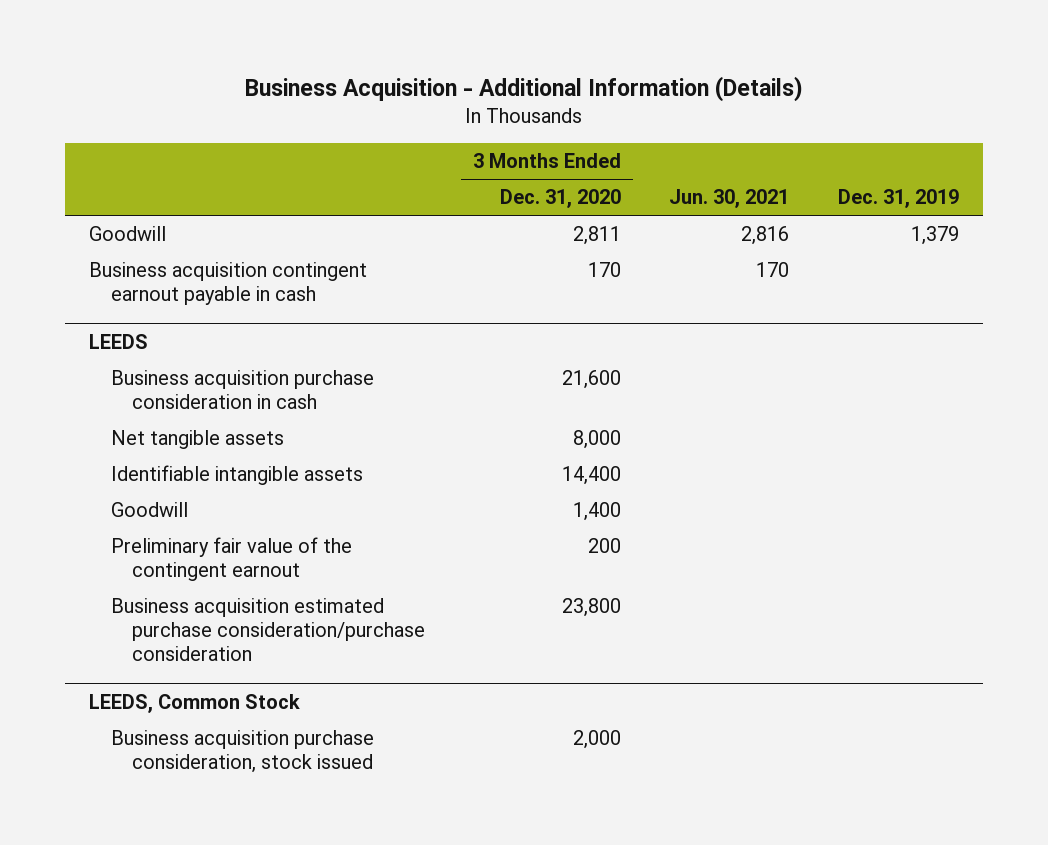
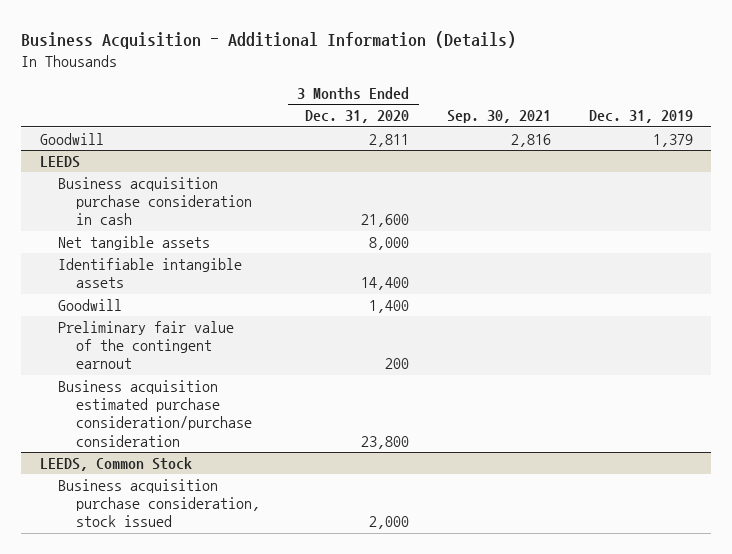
[669,189,790,209] Jun. 30, 2021 -> none
none -> [446,110,551,124] Sep. 30, 2021
[89,262,368,306] Business acquisition contingent earnout payable in cash -> none

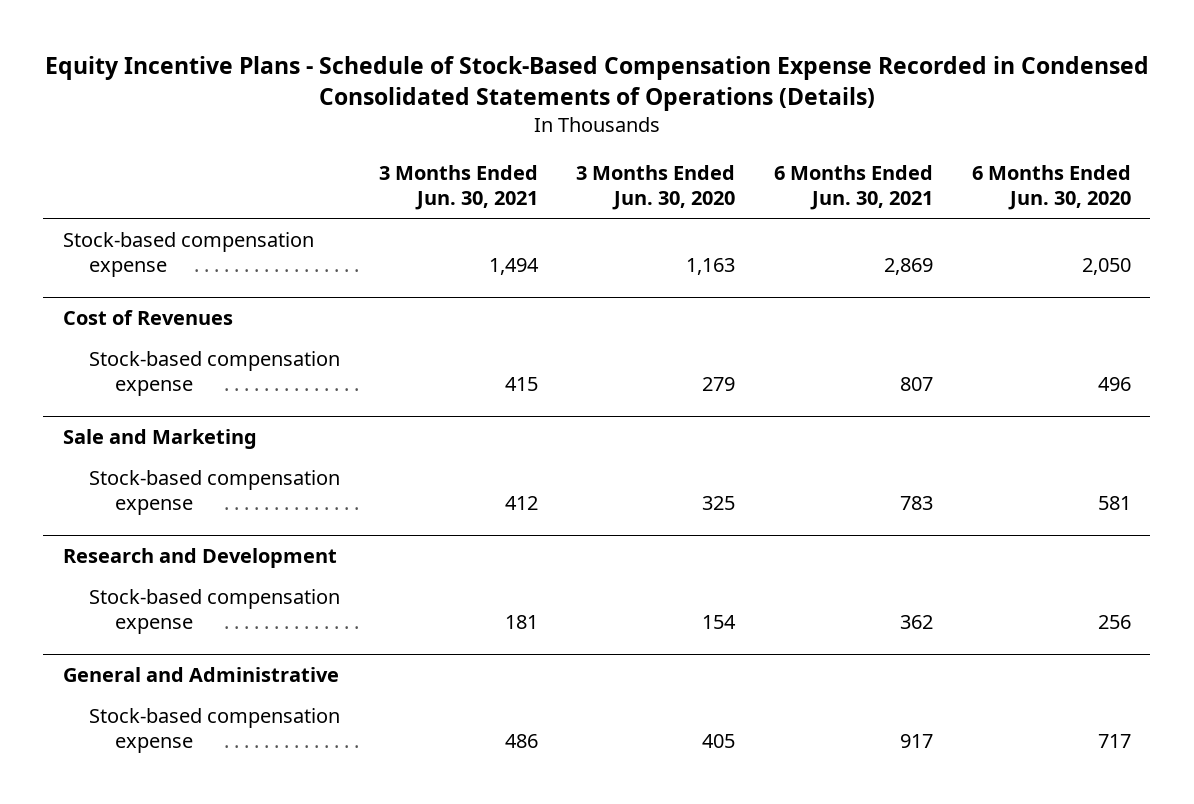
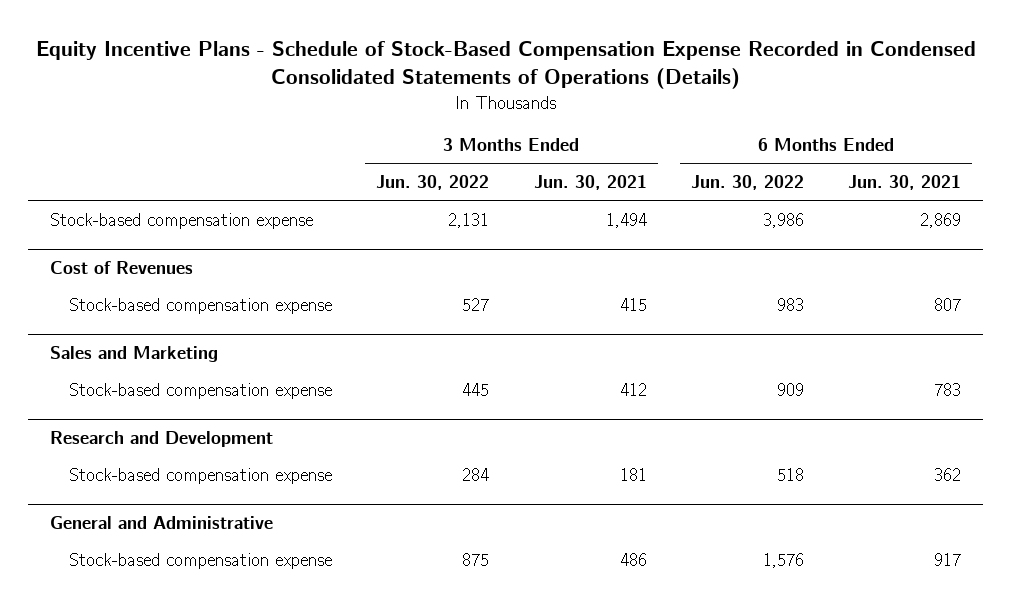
[576,164,736,210] 3 Months Ended Jun. 30, 2020 -> none
[971,164,1131,210] 6 Months Ended Jun. 30, 2020 -> none
none -> [376,175,490,191] Jun. 30, 2022
none -> [690,175,804,191] Jun. 30, 2022
[62,429,257,450] Sale and Marketing -> [50,345,219,362] Sales and Marketing

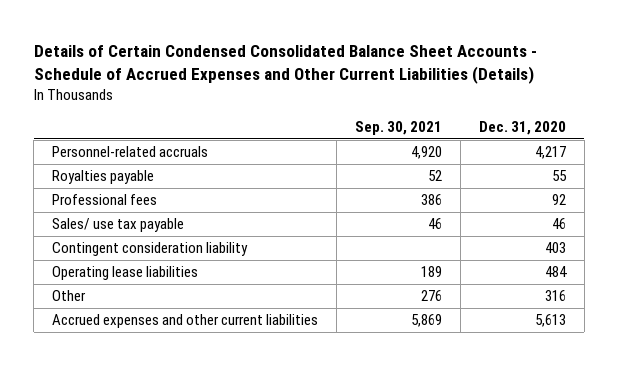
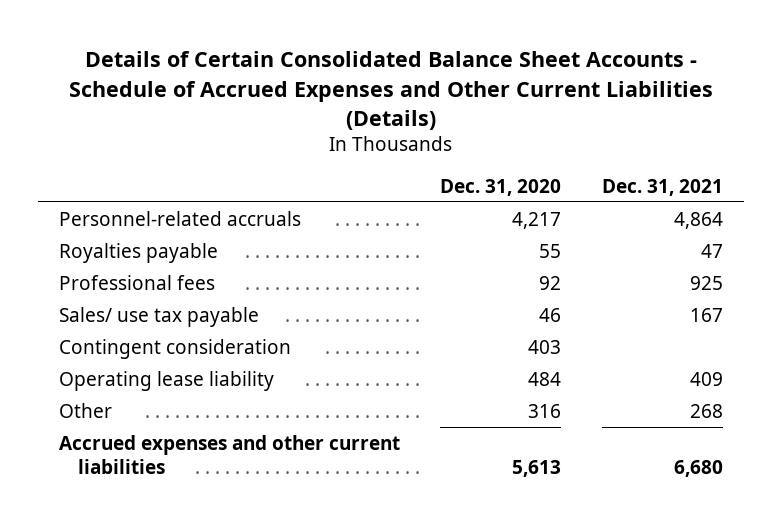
[33,44,537,84] Details of Certain Condensed Consolidated Balance Sheet Accounts - Schedule of Accrued Expenses and Other Current Liabilities (Details) -> [68,51,713,130] Details of Certain Consolidated Balance Sheet Accounts - Schedule of Accrued Expenses and Other Current Liabilities (Details)
[355,120,443,135] Sep. 30, 2021 -> none
none -> [602,178,724,196] Dec. 31, 2021
[52,242,249,257] Contingent consideration liability -> [58,338,291,359] Contingent consideration
[52,266,199,281] Operating lease liabilities -> [58,370,274,391] Operating lease liability

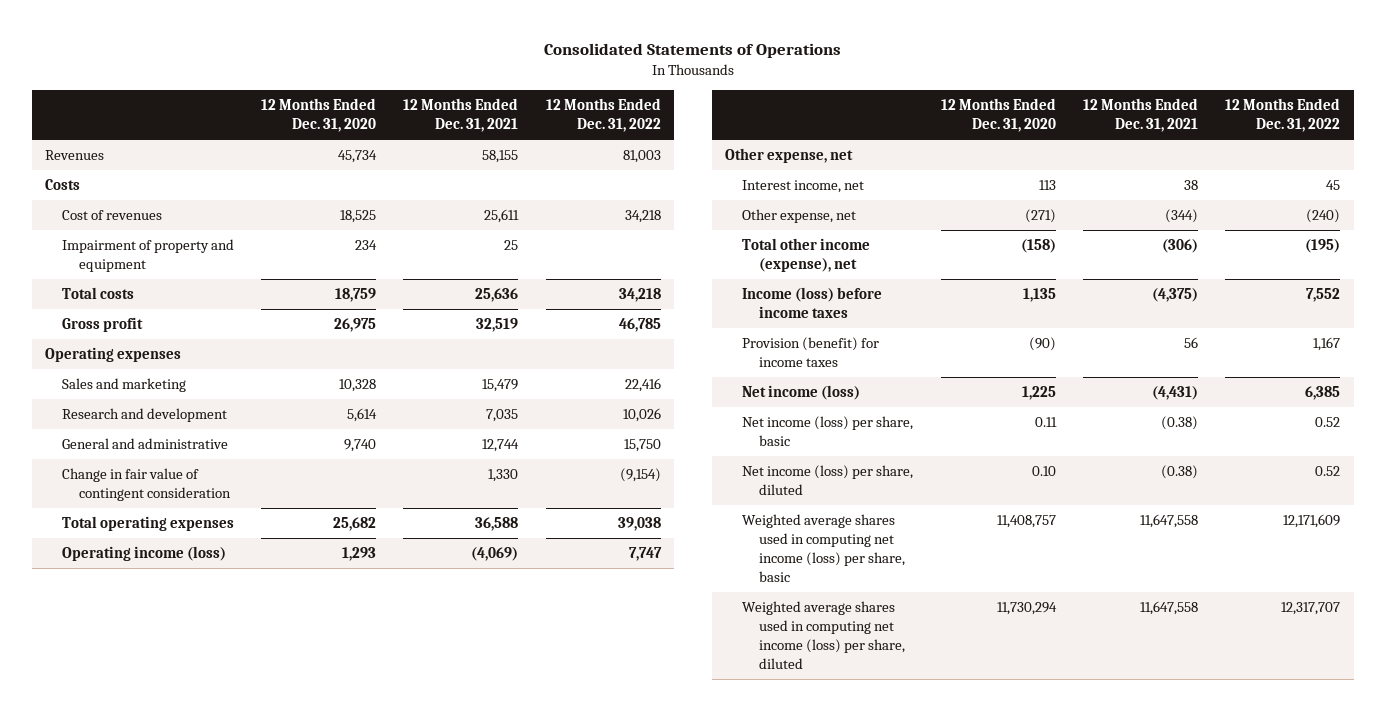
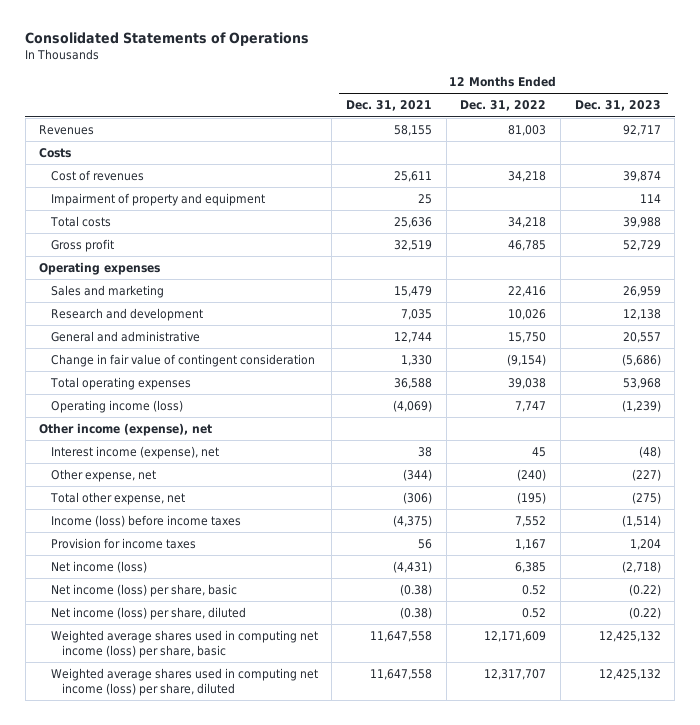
[261,98,377,133] 12 Months Ended Dec. 31, 2020 -> none
none -> [574,100,661,112] Dec. 31, 2023
[725,148,854,164] Other expense, net -> [39,422,213,436] Other income (expense), net
[742,180,865,194] Interest income, net -> [50,445,219,459] Interest income (expense), net
[742,238,871,273] Total other income (expense), net -> [49,491,185,505] Total other expense, net
[742,337,880,368] Provision (benefit) for income taxes -> [50,537,196,549] Provision for income taxes

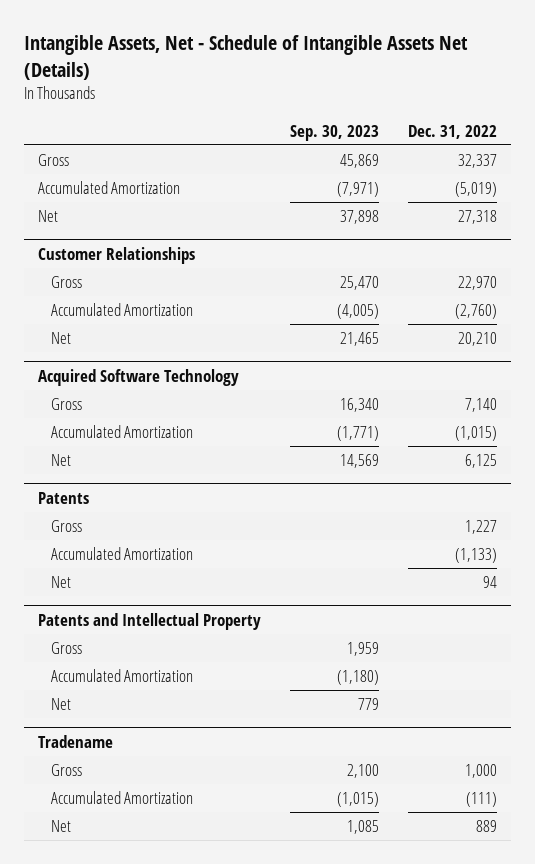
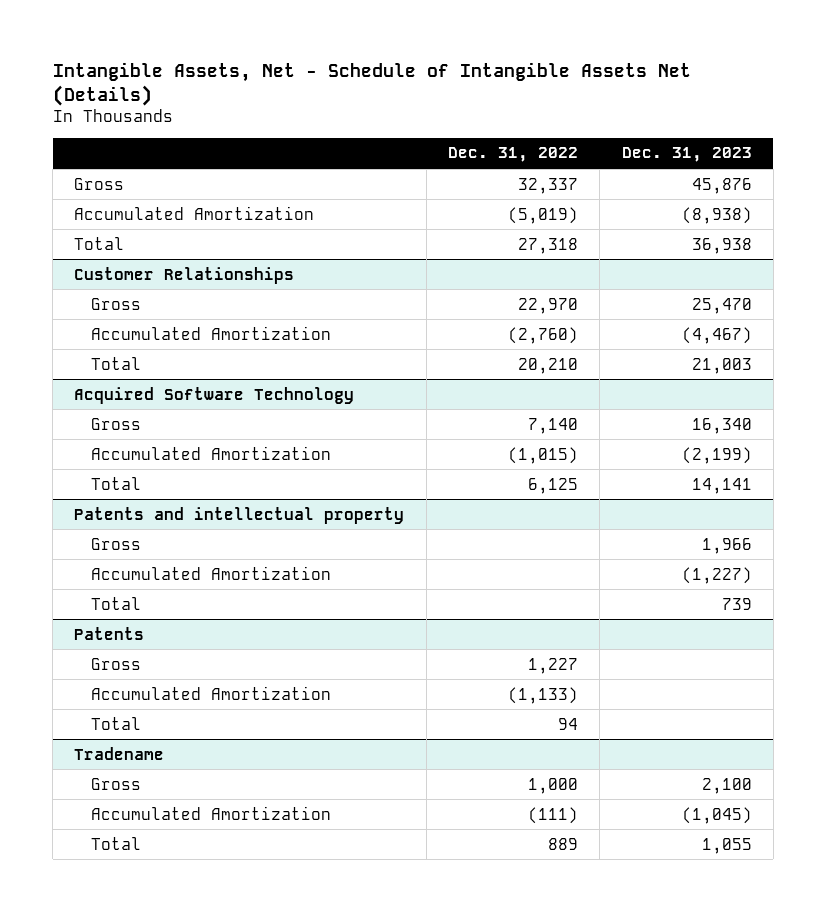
[289,124,379,141] Sep. 30, 2023 -> none
none -> [621,147,752,163] Dec. 31, 2023
[38,210,59,223] Net -> [74,236,125,250] Total
[50,332,71,345] Net -> [90,356,141,370] Total
[50,454,71,467] Net -> [90,476,141,490] Total
none -> [74,506,405,524] Patents and intellectual property
none -> [90,537,141,550] Gross
none -> [90,565,331,580] Accumulated Amortization
none -> [90,596,141,610] Total
[38,613,262,631] Patents and Intellectual Property -> none
[50,642,82,655] Gross -> none
[50,669,193,683] Accumulated Amortization -> none
[50,698,71,711] Net -> none
[50,576,71,589] Net -> [90,716,141,730] Total
[50,820,71,833] Net -> [90,836,141,850] Total

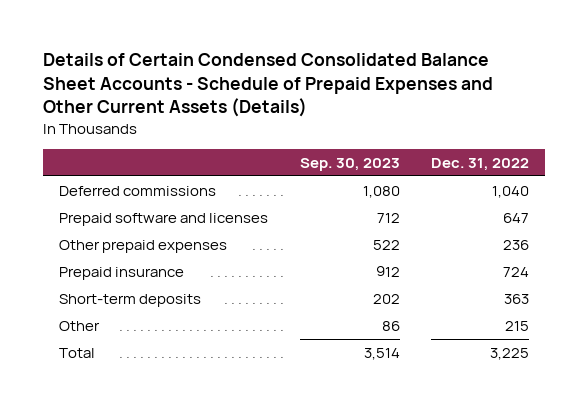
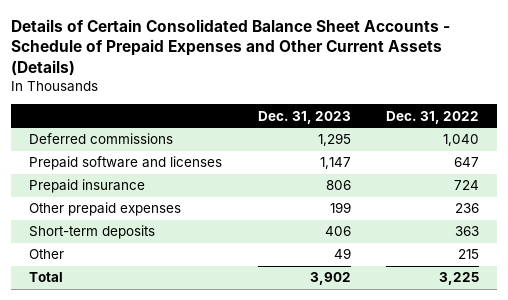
[42,53,493,118] Details of Certain Condensed Consolidated Balance Sheet Accounts - Schedule of Prepaid Expenses and Other Current Assets (Details) -> [11,18,451,76] Details of Certain Consolidated Balance Sheet Accounts - Schedule of Prepaid Expenses and Other Current Assets (Details)
[299,157,400,171] Sep. 30, 2023 -> none
none -> [257,110,351,124] Dec. 31, 2023
[58,239,227,253] Other prepaid expenses -> [28,202,181,217] Other prepaid expenses

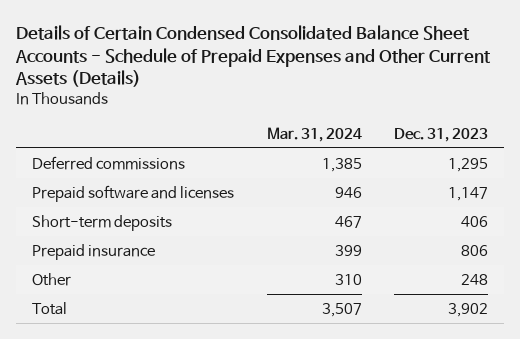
[11,18,451,76] Details of Certain Consolidated Balance Sheet Accounts - Schedule of Prepaid Expenses and Other Current Assets (Details) -> [15,24,492,88] Details of Certain Condensed Consolidated Balance Sheet Accounts - Schedule of Prepaid Expenses and Other Current Assets (Details)
[386,110,480,124] Dec. 31, 2022 -> none
none -> [266,126,362,142] Mar. 31, 2024
[28,202,181,217] Other prepaid expenses -> none
[28,179,145,194] Prepaid insurance -> [32,243,156,260] Prepaid insurance
[333,248,351,260] 49 -> [461,273,489,285] 248

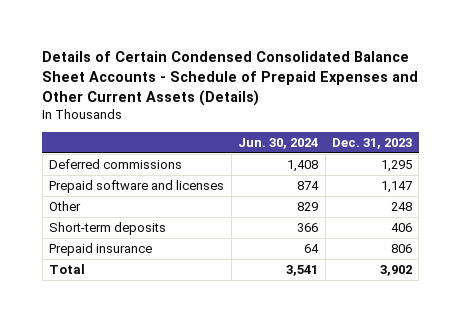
[266,126,362,142] Mar. 31, 2024 -> none
none -> [238,137,319,149] Jun. 30, 2024
[32,272,72,286] Other -> [49,200,82,211] Other

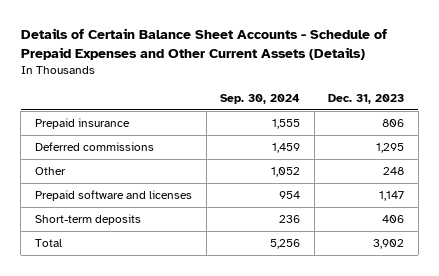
[42,51,419,106] Details of Certain Condensed Consolidated Balance Sheet Accounts - Schedule of Prepaid Expenses and Other Current Assets (Details) -> [20,28,387,60] Details of Certain Balance Sheet Accounts - Schedule of Prepaid Expenses and Other Current Assets (Details)
[238,137,319,149] Jun. 30, 2024 -> none
none -> [220,94,301,105] Sep. 30, 2024
[49,242,153,256] Prepaid insurance -> [34,117,130,129] Prepaid insurance
[49,179,225,193] Prepaid software and licenses -> [34,189,192,201] Prepaid software and licenses

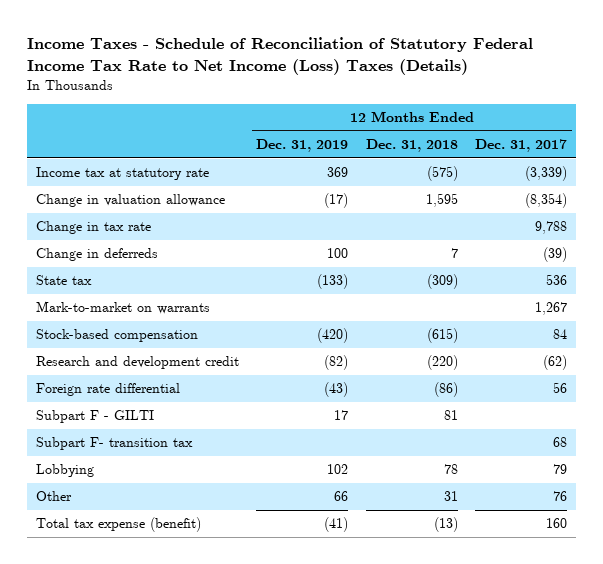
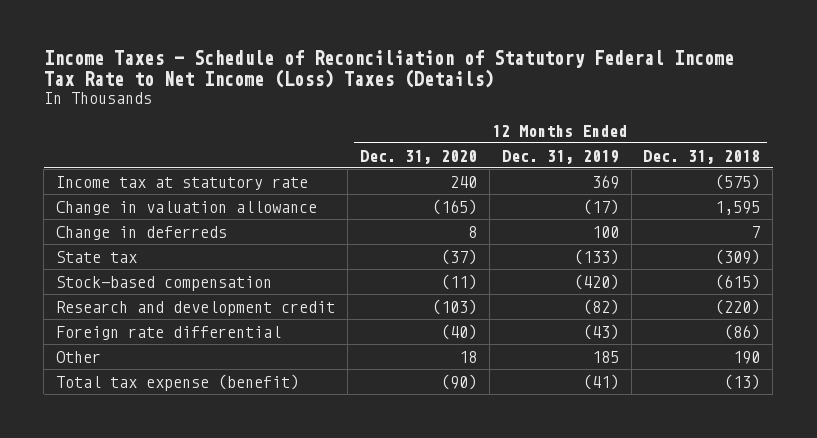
[475,139,568,153] Dec. 31, 2017 -> none
none -> [359,149,477,164] Dec. 31, 2020
[35,221,151,235] Change in tax rate -> none
[35,301,210,315] Mark-to-market on warrants -> none
[35,410,154,424] Subpart F - GILTI -> none
[35,437,193,451] Subpart F- transition tax -> none
[35,464,94,478] Lobbying -> none
[334,491,349,502] 66 -> [591,350,619,363] 185
[443,491,458,502] 31 -> [733,350,761,364] 190

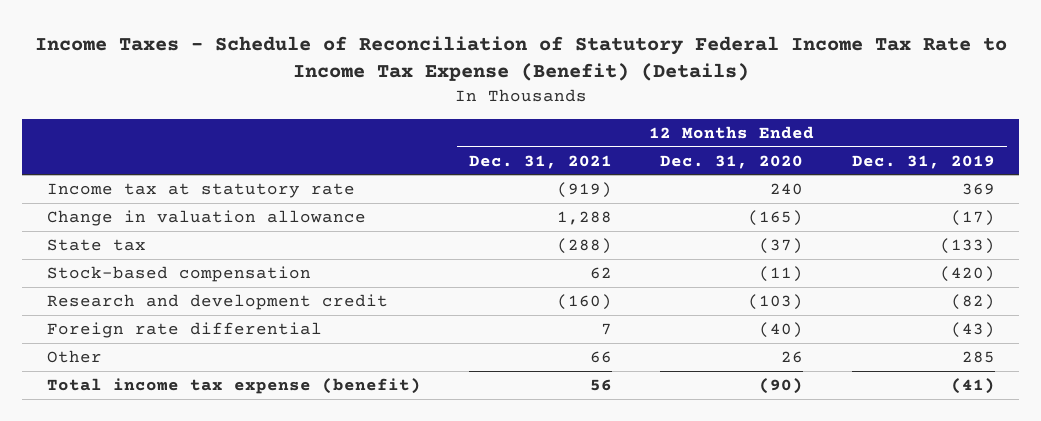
[43,49,734,89] Income Taxes - Schedule of Reconciliation of Statutory Federal Income Tax Rate to Net Income (Loss) Taxes (Details) -> [34,35,1007,82] Income Taxes - Schedule of Reconciliation of Statutory Federal Income Tax Rate to Income Tax Expense (Benefit) (Details)
[643,149,761,164] Dec. 31, 2018 -> none
none -> [469,154,613,169] Dec. 31, 2021
[56,225,228,240] Change in deferreds -> none
[458,350,477,363] 18 -> [781,351,804,364] 26
[591,350,619,363] 185 -> [961,351,995,364] 285
[56,373,300,391] Total tax expense (benefit) -> [46,378,421,395] Total income tax expense (benefit)

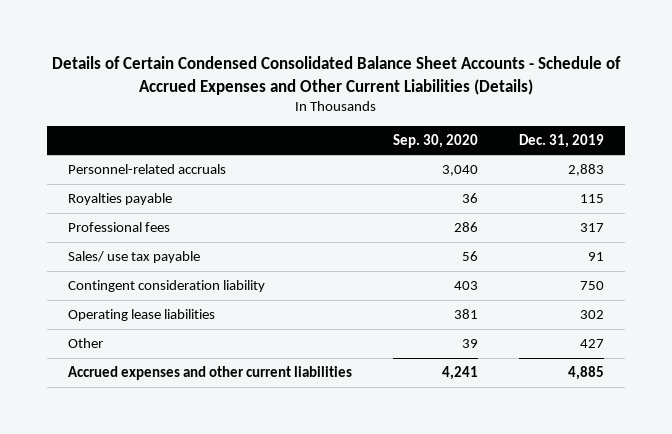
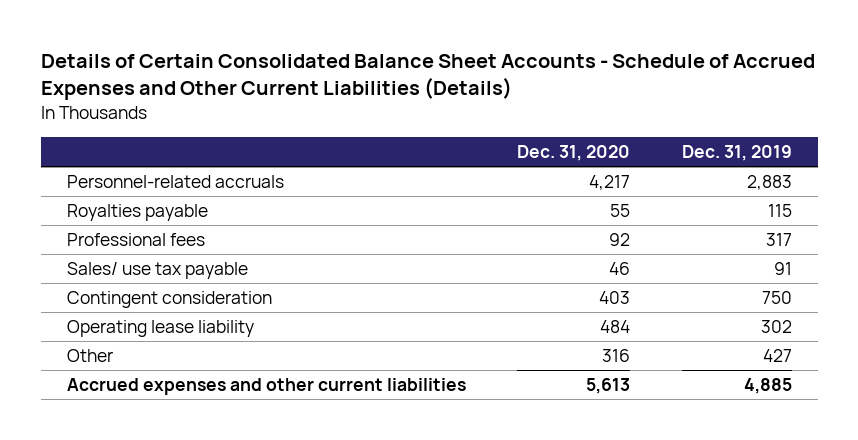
[52,56,622,95] Details of Certain Condensed Consolidated Balance Sheet Accounts - Schedule of Accrued Expenses and Other Current Liabilities (Details) -> [40,54,815,101] Details of Certain Consolidated Balance Sheet Accounts - Schedule of Accrued Expenses and Other Current Liabilities (Details)
[393,133,479,148] Sep. 30, 2020 -> none
none -> [517,144,631,161] Dec. 31, 2020
[67,279,265,292] Contingent consideration liability -> [66,291,272,309] Contingent consideration
[67,308,215,321] Operating lease liabilities -> [66,320,254,338] Operating lease liability

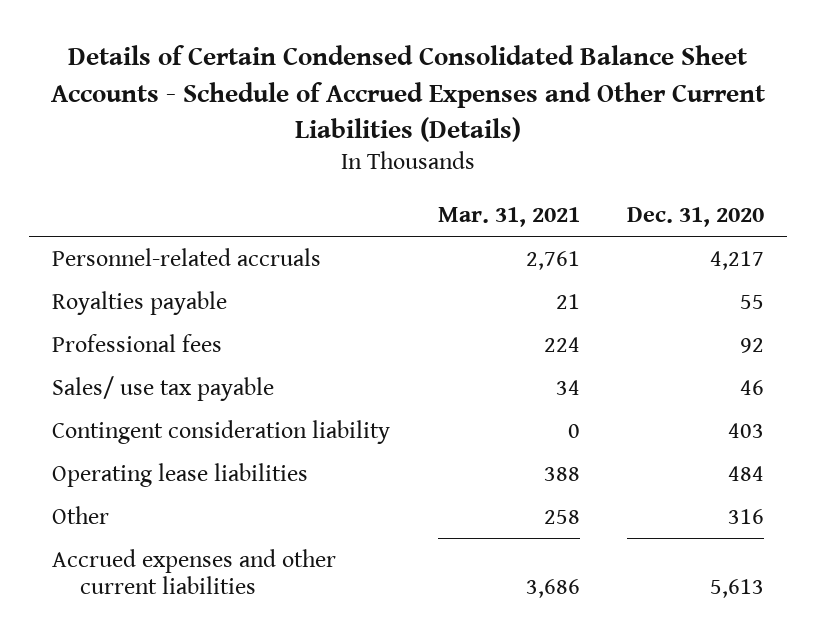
[40,54,815,101] Details of Certain Consolidated Balance Sheet Accounts - Schedule of Accrued Expenses and Other Current Liabilities (Details) -> [51,45,766,142] Details of Certain Condensed Consolidated Balance Sheet Accounts - Schedule of Accrued Expenses and Other Current Liabilities (Details)
[681,144,792,161] Dec. 31, 2019 -> none
none -> [437,206,580,227] Mar. 31, 2021
[66,291,272,309] Contingent consideration -> [52,419,391,444] Contingent consideration liability
[66,320,254,338] Operating lease liability -> [52,462,309,487] Operating lease liabilities

